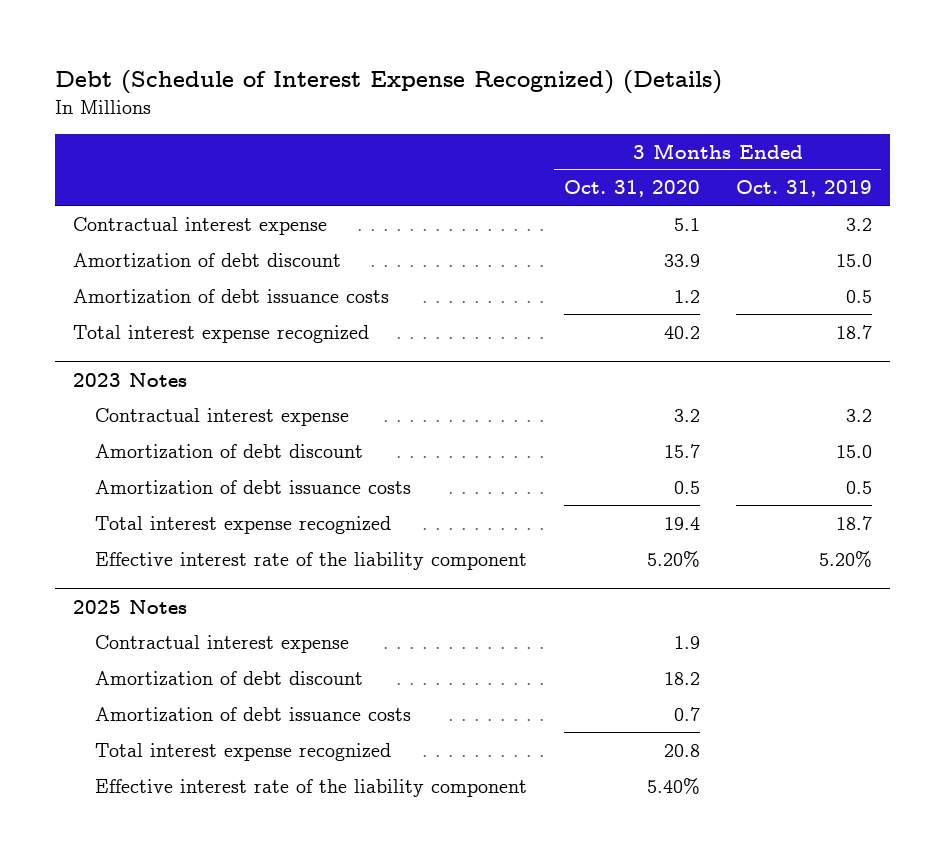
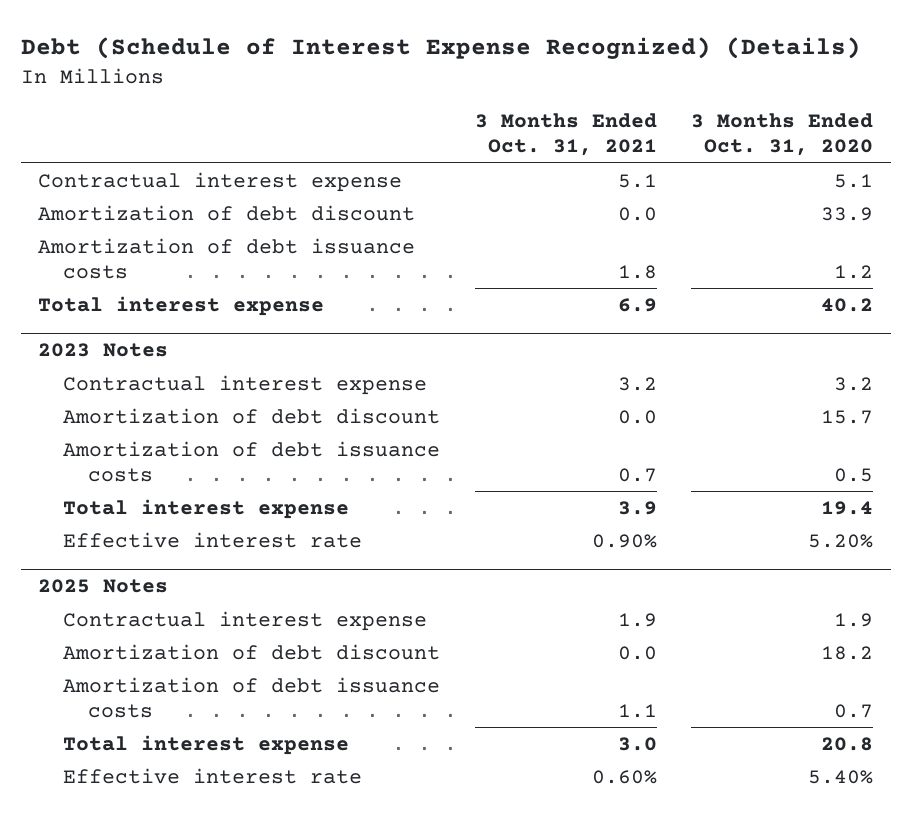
[735,180,872,198] Oct. 31, 2019 -> none
none -> [474,113,657,157] 3 Months Ended Oct. 31, 2021
[73,324,370,343] Total interest expense recognized -> [37,295,324,316] Total interest expense
[95,515,392,534] Total interest expense recognized -> [62,498,349,519] Total interest expense
[95,551,528,570] Effective interest rate of the liability component -> [62,531,362,548] Effective interest rate
[95,742,392,761] Total interest expense recognized -> [62,734,349,755] Total interest expense
[95,778,528,797] Effective interest rate of the liability component -> [62,767,362,784] Effective interest rate

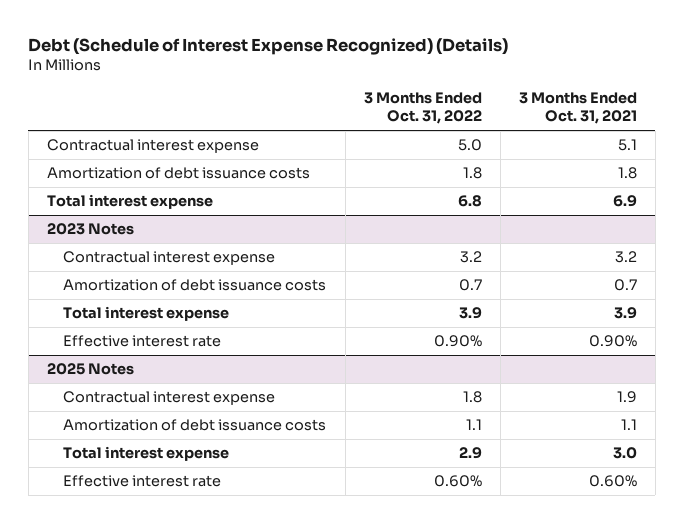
[691,113,874,157] 3 Months Ended Oct. 31, 2020 -> none
none -> [363,92,482,125] 3 Months Ended Oct. 31, 2022
[37,204,415,221] Amortization of debt discount -> none
[62,407,440,424] Amortization of debt discount -> none
[62,643,440,660] Amortization of debt discount -> none

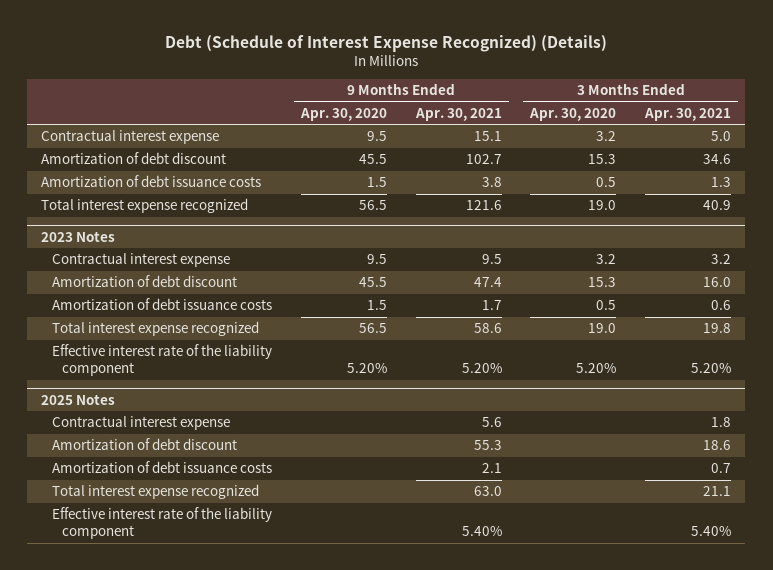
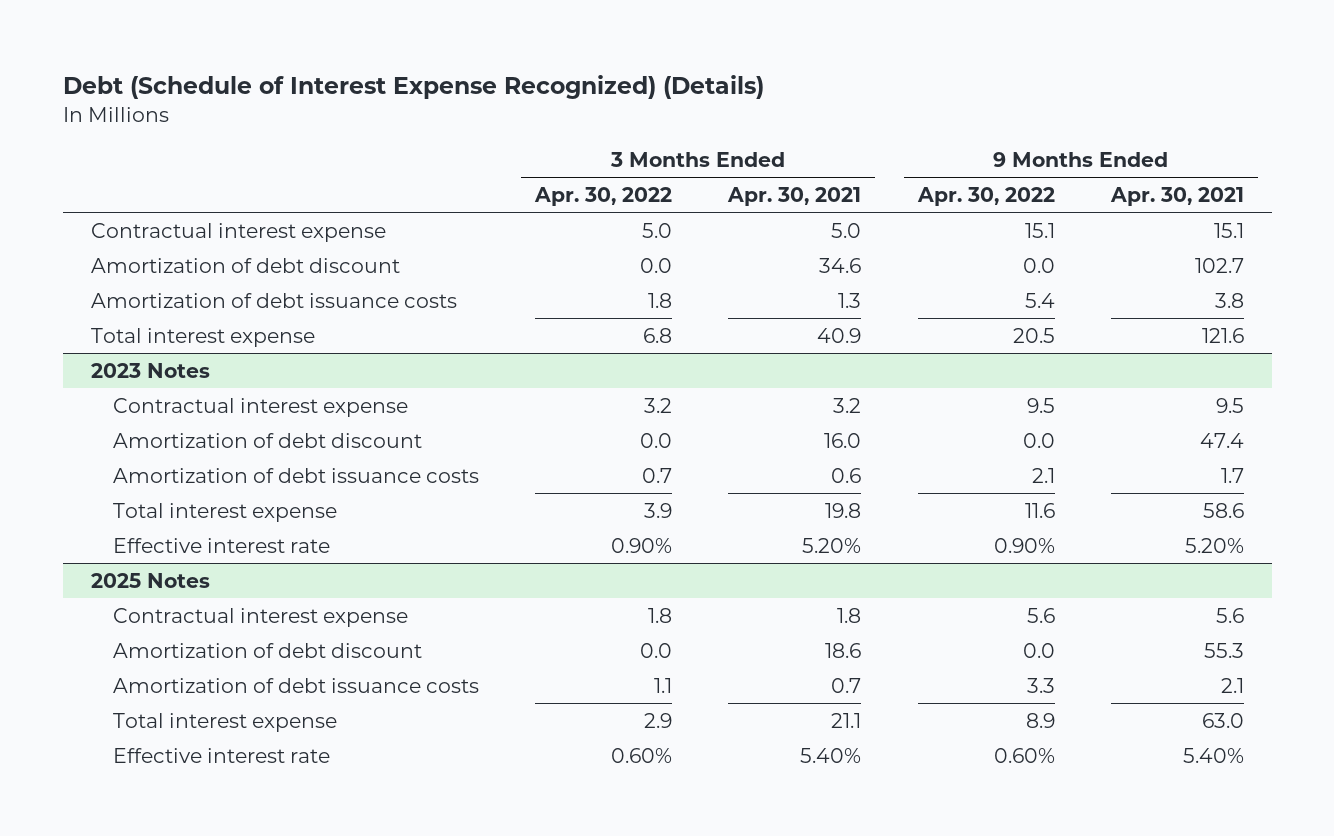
[299,107,387,121] Apr. 30, 2020 -> none
[529,107,617,121] Apr. 30, 2020 -> none
none -> [534,186,673,206] Apr. 30, 2022
none -> [916,186,1055,206] Apr. 30, 2022
[41,198,249,214] Total interest expense recognized -> [90,327,315,347] Total interest expense
[51,321,259,337] Total interest expense recognized -> [113,502,338,522] Total interest expense
[51,344,272,377] Effective interest rate of the liability component -> [113,537,331,553] Effective interest rate
[51,484,259,500] Total interest expense recognized -> [113,712,338,732] Total interest expense
[51,507,272,540] Effective interest rate of the liability component -> [113,747,331,763] Effective interest rate

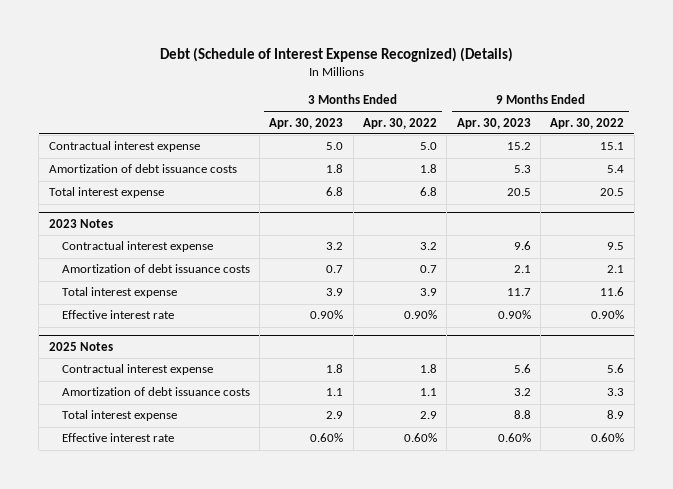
[727,186,862,206] Apr. 30, 2021 -> none
[1109,186,1244,206] Apr. 30, 2021 -> none
none -> [269,117,344,129] Apr. 30, 2023
none -> [456,117,531,129] Apr. 30, 2023
[90,257,400,273] Amortization of debt discount -> none
[113,432,423,448] Amortization of debt discount -> none
[113,642,423,658] Amortization of debt discount -> none

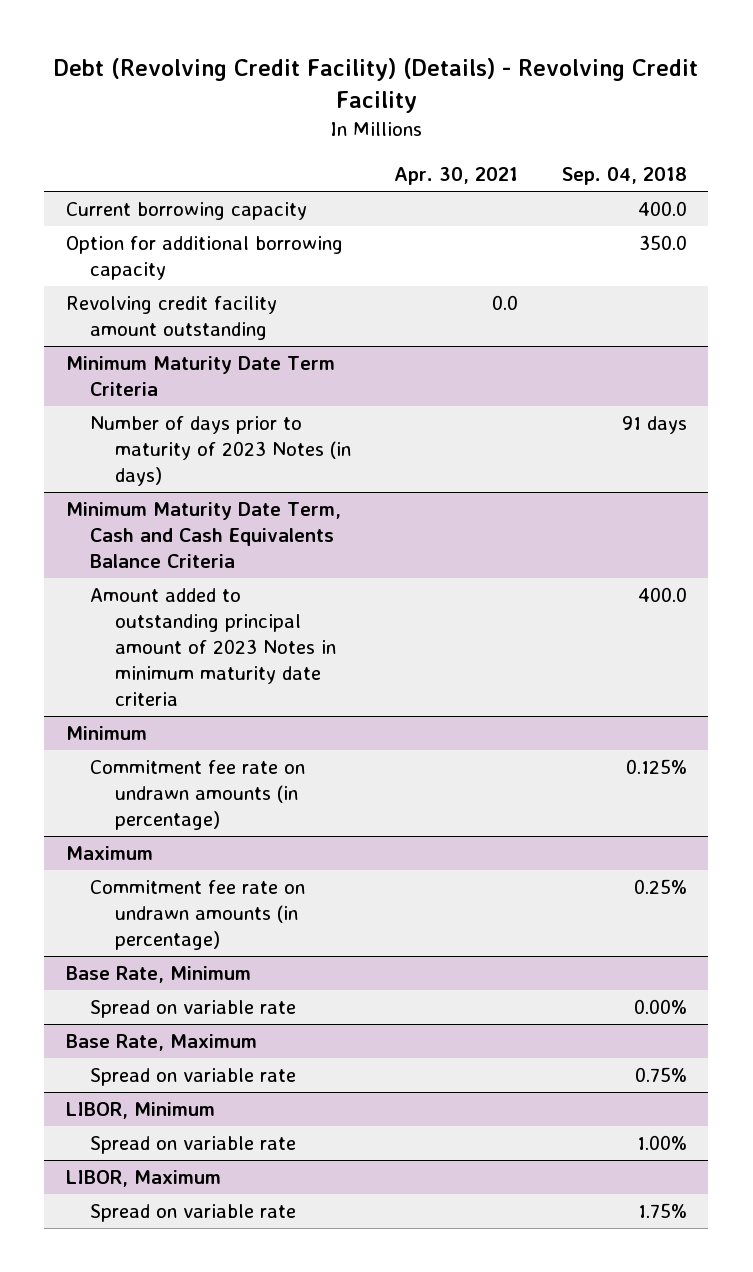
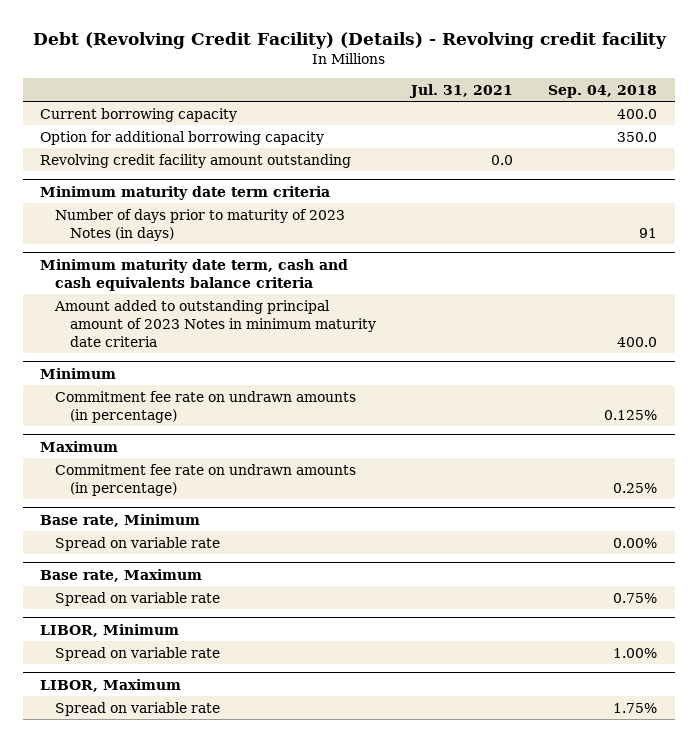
[54,58,699,114] Debt (Revolving Credit Facility) (Details) - Revolving Credit Facility -> [32,31,667,49] Debt (Revolving Credit Facility) (Details) - Revolving credit facility
[394,166,519,185] Apr. 30, 2021 -> none
none -> [409,83,514,98] Jul. 31, 2021
[66,356,336,397] Minimum Maturity Date Term Criteria -> [40,185,331,200] Minimum maturity date term criteria
[621,416,687,435] 91 days -> [639,227,658,238] 91
[66,502,342,569] Minimum Maturity Date Term, Cash and Cash Equivalents Balance Criteria -> [40,258,349,291] Minimum maturity date term, cash and cash equivalents balance criteria
[66,966,252,984] Base Rate, Minimum -> [40,513,201,527] Base rate, Minimum
[66,1034,258,1052] Base Rate, Maximum -> [40,568,203,582] Base rate, Maximum

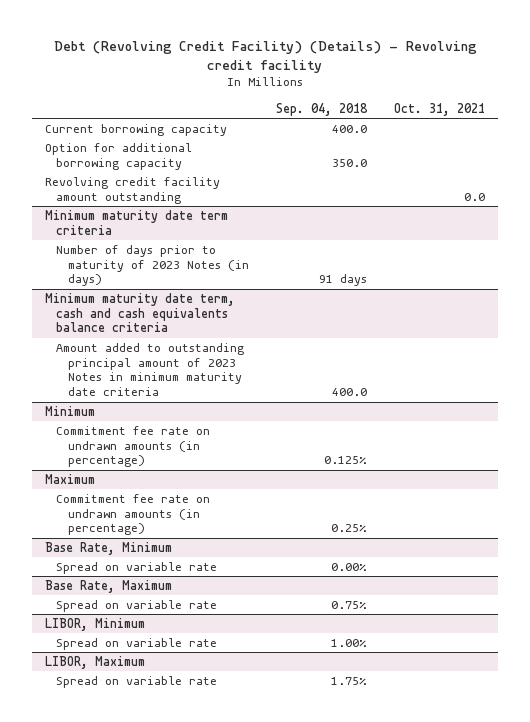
[409,83,514,98] Jul. 31, 2021 -> none
none -> [393,102,485,116] Oct. 31, 2021
[639,227,658,238] 91 -> [318,274,367,287] 91 days
[40,513,201,527] Base rate, Minimum -> [45,541,173,555] Base Rate, Minimum
[40,568,203,582] Base rate, Maximum -> [45,579,173,593] Base Rate, Maximum

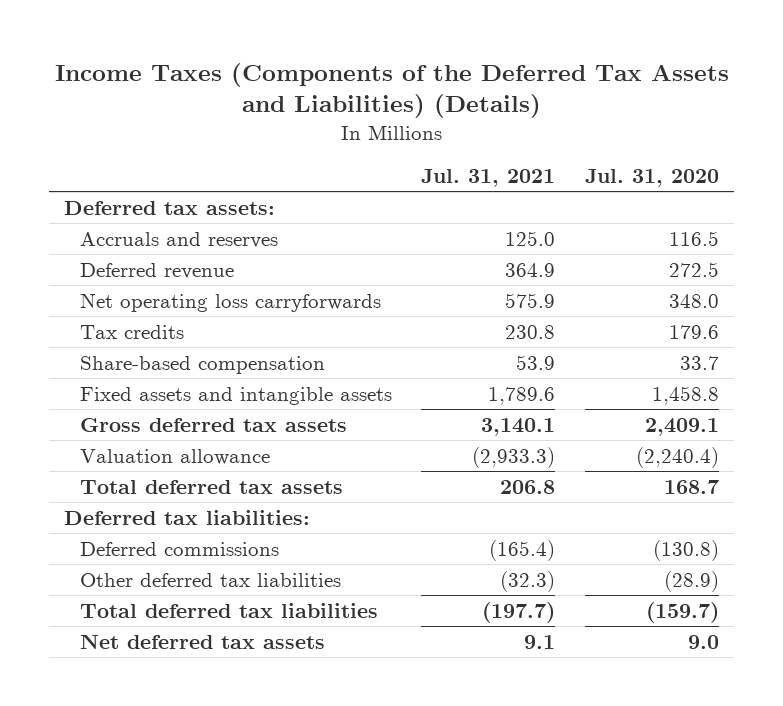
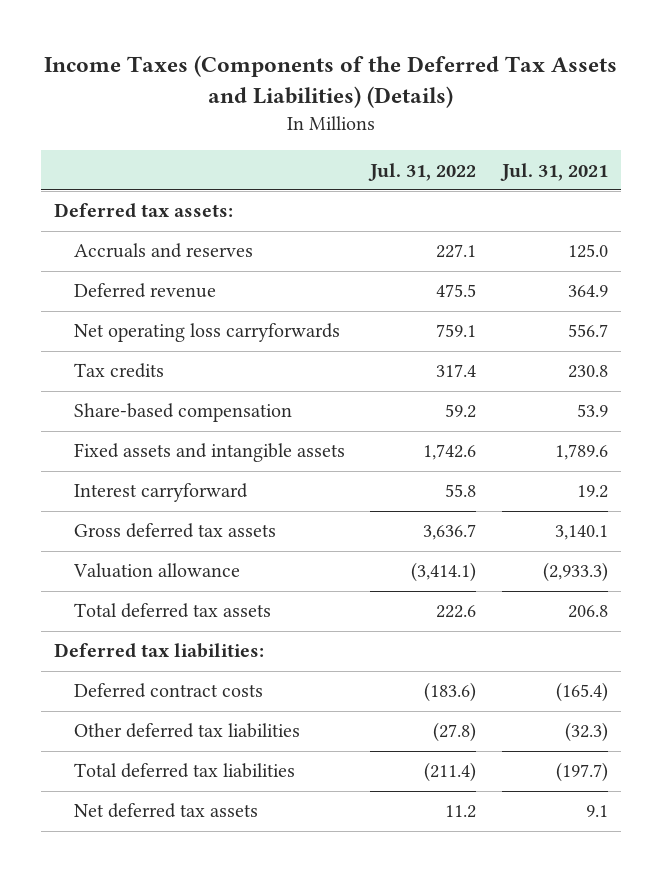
[585,168,720,187] Jul. 31, 2020 -> none
none -> [368,162,477,181] Jul. 31, 2022
[505,292,556,308] 575.9 -> [568,324,609,338] 556.7
none -> [73,483,248,503] Interest carryforward
[79,541,279,556] Deferred commissions -> [73,683,263,699] Deferred contract costs

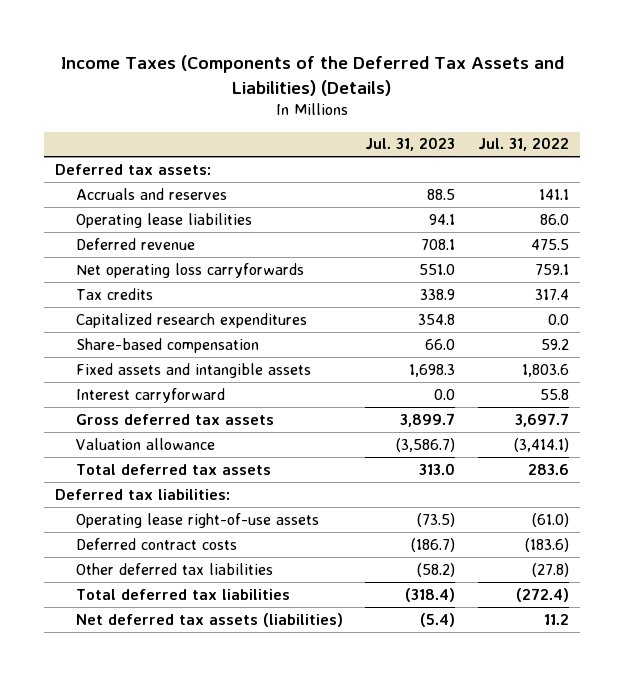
[500,162,609,181] Jul. 31, 2021 -> none
none -> [365,137,456,152] Jul. 31, 2023
[436,244,477,259] 227.1 -> [538,188,569,200] 141.1
none -> [75,212,252,228] Operating lease liabilities
none -> [75,312,307,328] Capitalized research expenditures
[423,444,477,461] 1,742.6 -> [521,363,569,377] 1,803.6
[423,524,477,541] 3,636.7 -> [514,412,569,427] 3,697.7
[436,605,477,619] 222.6 -> [527,463,569,475] 283.6
none -> [75,512,319,528] Operating lease right-of-use assets
[424,762,477,783] (211.4) -> [515,587,569,602] (272.4)
[73,803,258,819] Net deferred tax assets -> [75,612,343,627] Net deferred tax assets (liabilities)

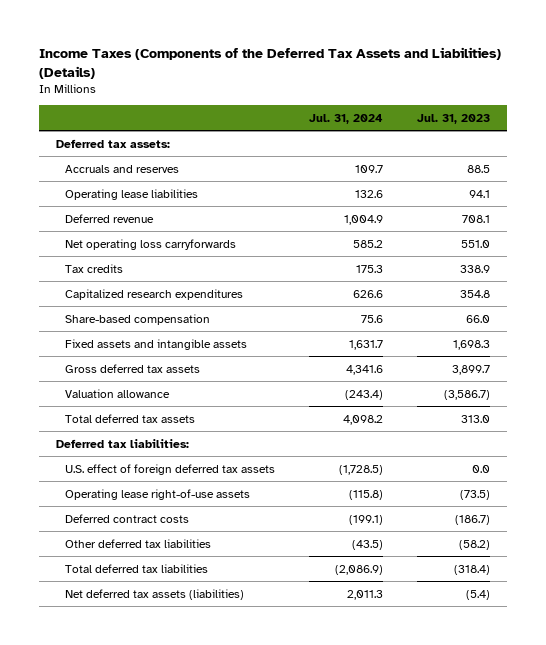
[477,137,569,152] Jul. 31, 2022 -> none
none -> [308,113,383,124] Jul. 31, 2024
[75,387,225,403] Interest carryforward -> none
none -> [64,463,275,475] U.S. effect of foreign deferred tax assets

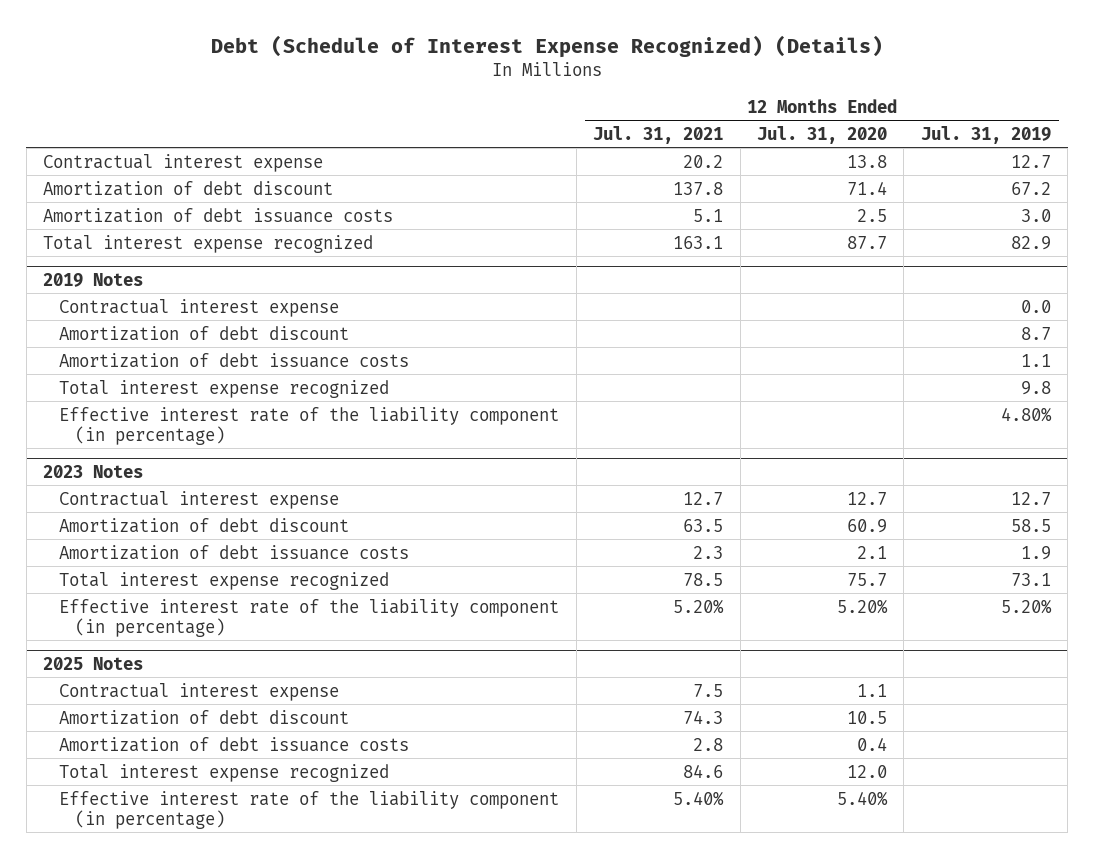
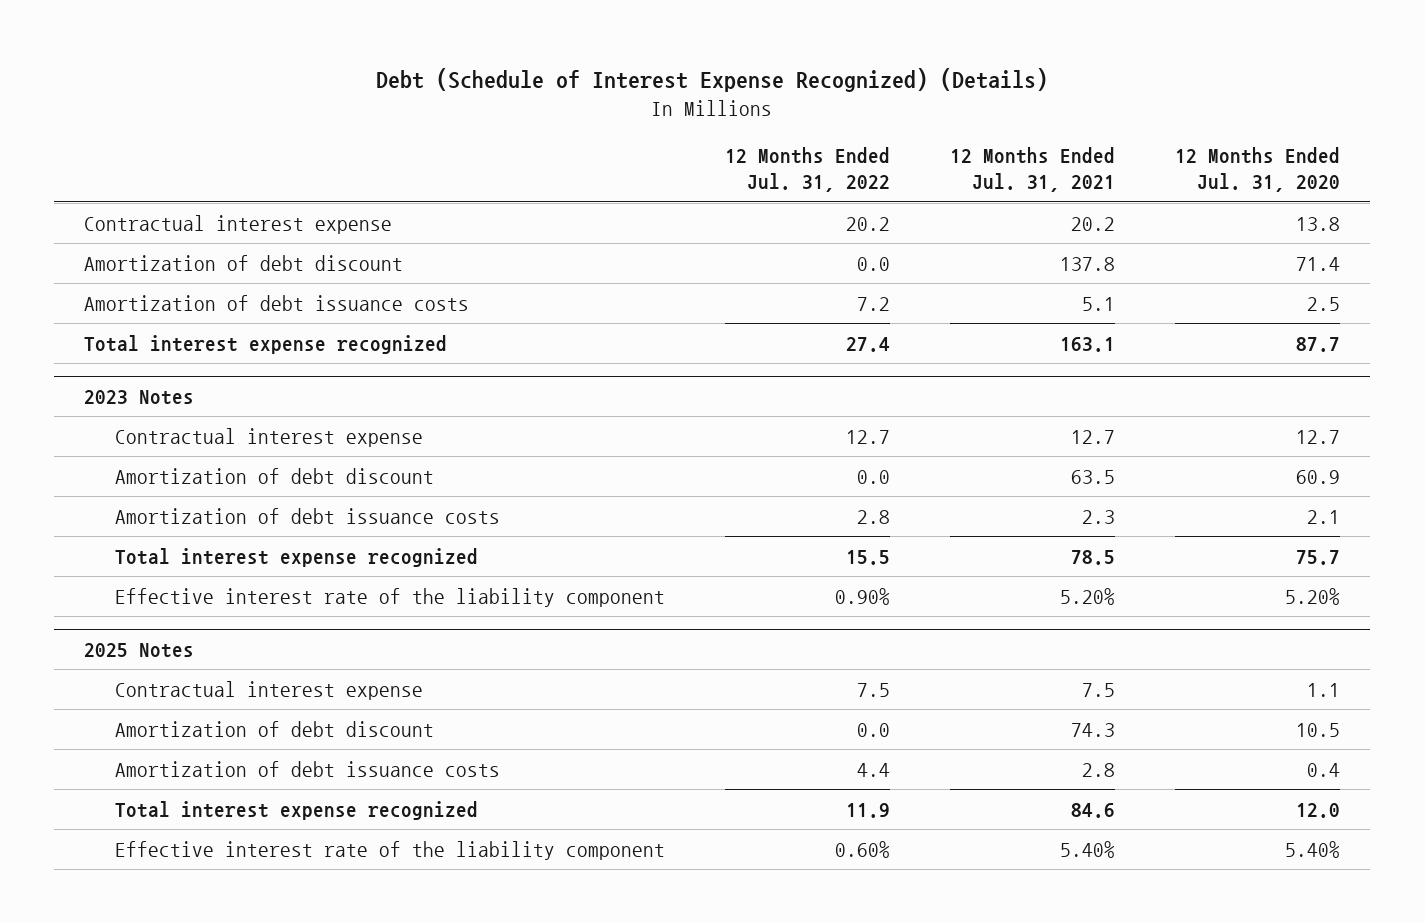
[920,125,1051,144] Jul. 31, 2019 -> none
none -> [725,146,891,193] 12 Months Ended Jul. 31, 2022
[43,272,144,287] 2019 Notes -> none
[59,298,340,317] Contractual interest expense -> none
[59,325,350,341] Amortization of debt discount -> none
[59,352,410,368] Amortization of debt issuance costs -> none
[59,379,390,398] Total interest expense recognized -> none
[59,406,560,445] Effective interest rate of the liability component (in percentage) -> none
[59,598,560,637] Effective interest rate of the liability component (in percentage) -> [115,587,666,607] Effective interest rate of the liability component
[59,790,560,829] Effective interest rate of the liability component (in percentage) -> [115,840,666,860] Effective interest rate of the liability component

